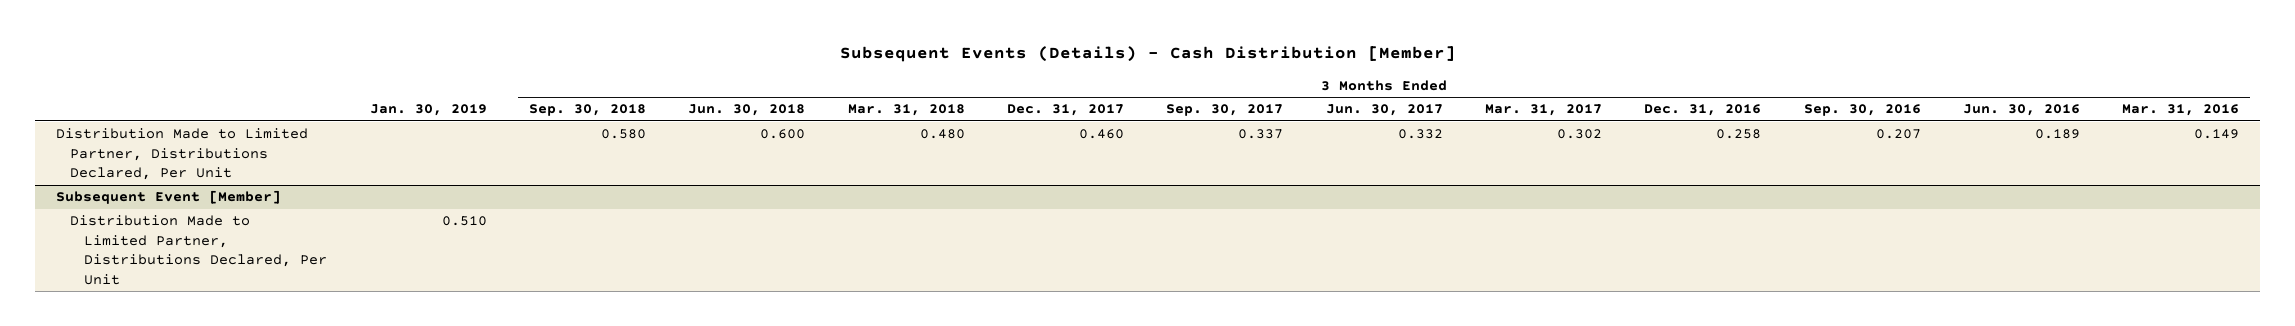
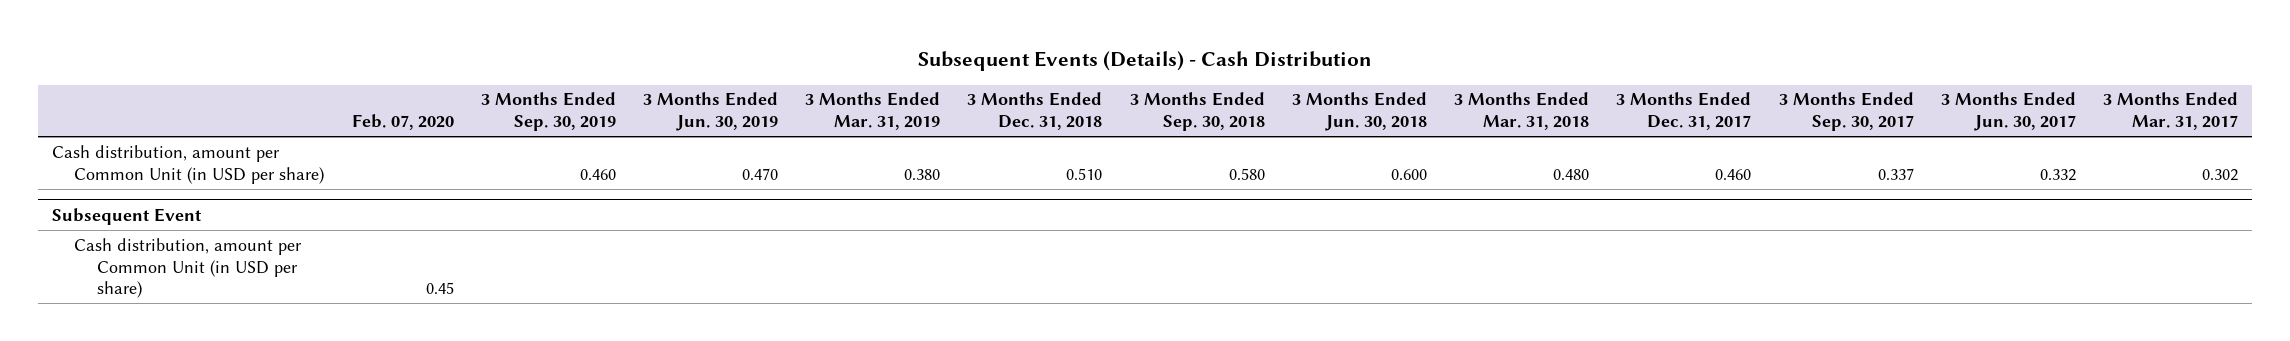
[839,46,1456,63] Subsequent Events (Details) - Cash Distribution [Member] -> [917,51,1372,72] Subsequent Events (Details) - Cash Distribution
[369,104,487,117] Jan. 30, 2019 -> none
[1644,104,1762,117] Dec. 31, 2016 -> none
[1803,104,1921,117] Sep. 30, 2016 -> none
[1962,104,2080,117] Jun. 30, 2016 -> none
[2122,104,2240,117] Mar. 31, 2016 -> none
none -> [351,114,454,131] Feb. 07, 2020
none -> [480,92,616,132] 3 Months Ended Sep. 30, 2019
none -> [642,92,778,132] 3 Months Ended Jun. 30, 2019
none -> [805,92,941,131] 3 Months Ended Mar. 31, 2019
none -> [967,92,1103,131] 3 Months Ended Dec. 31, 2018
[55,128,308,181] Distribution Made to Limited Partner, Distributions Declared, Per Unit -> [51,144,325,184] Cash distribution, amount per Common Unit (in USD per share)
[55,190,281,205] Subsequent Event [Member] -> [51,207,202,225] Subsequent Event
[70,215,328,286] Distribution Made to Limited Partner, Distributions Declared, Per Unit -> [74,237,303,299] Cash distribution, amount per Common Unit (in USD per share)

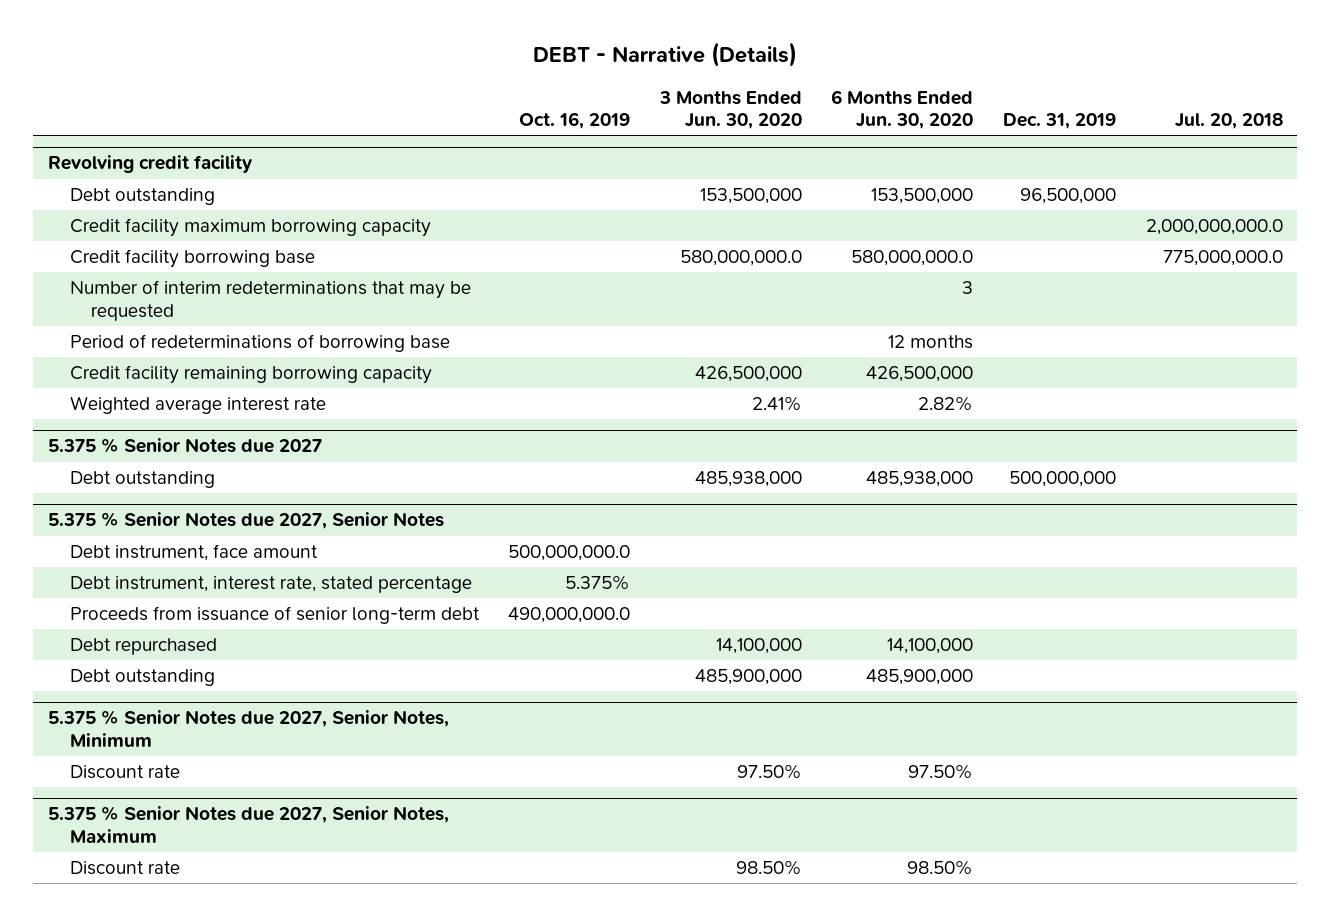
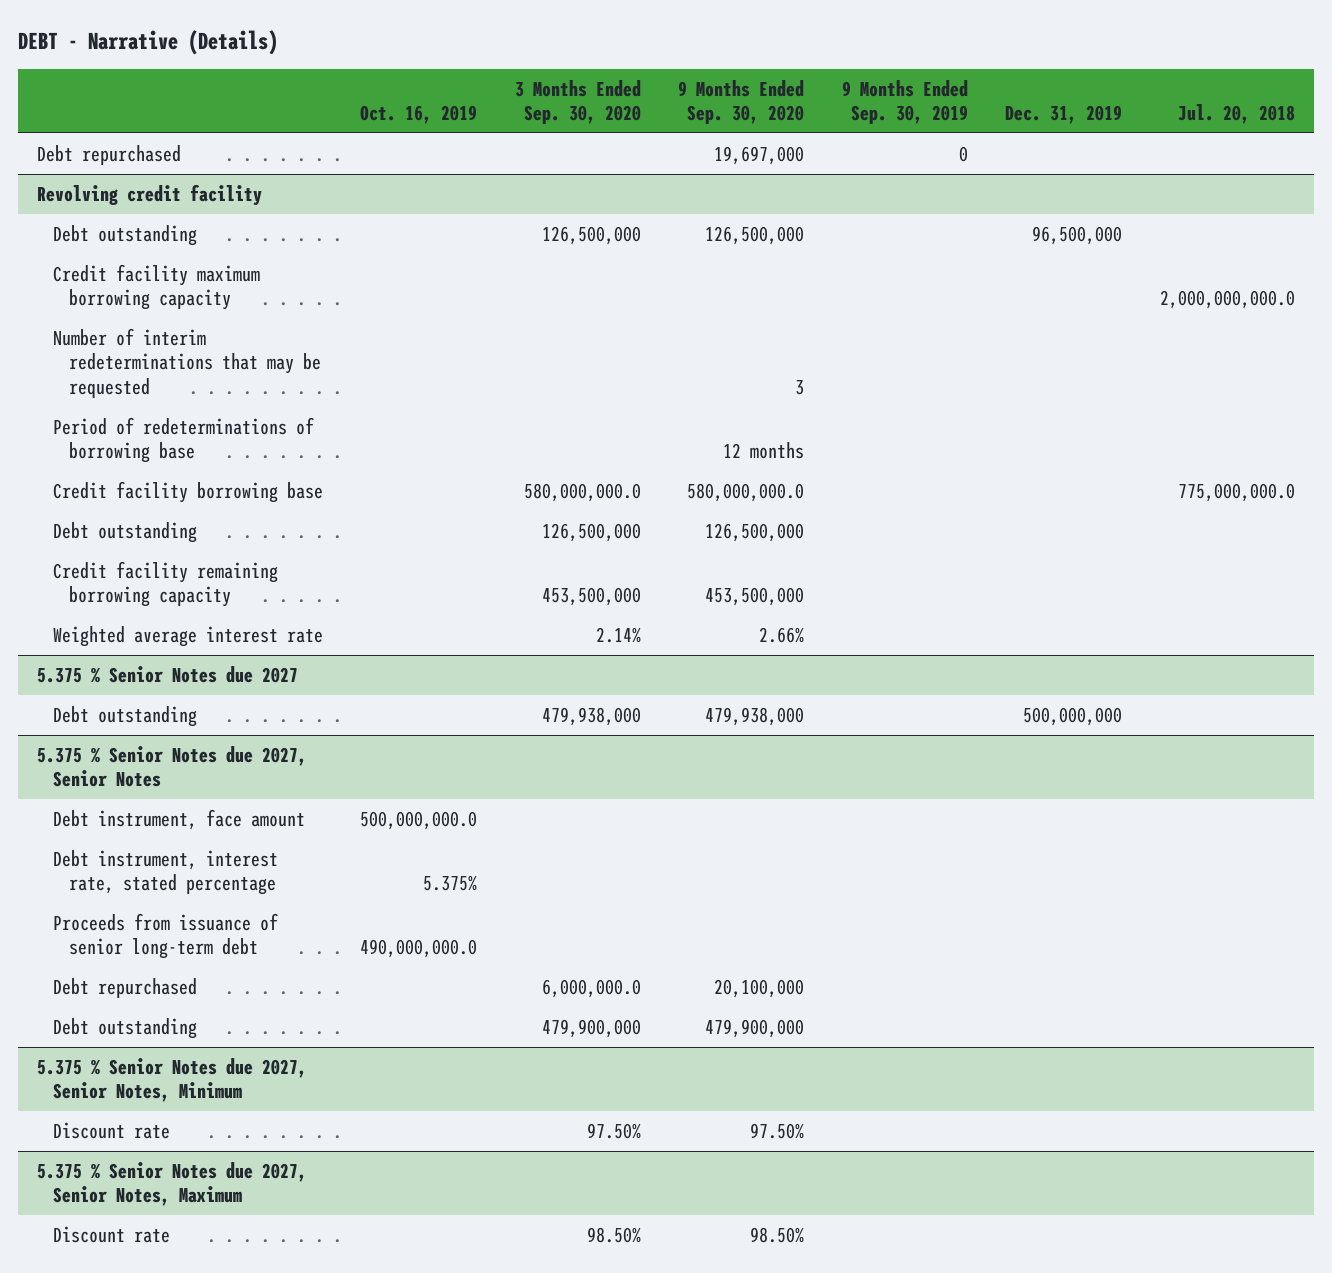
[658,90,802,130] 3 Months Ended Jun. 30, 2020 -> none
[831,89,974,130] 6 Months Ended Jun. 30, 2020 -> none
none -> [514,79,641,125] 3 Months Ended Sep. 30, 2020
none -> [678,79,805,125] 9 Months Ended Sep. 30, 2020
none -> [841,79,968,125] 9 Months Ended Sep. 30, 2019
none -> [37,144,182,165] Debt repurchased
[69,249,315,269] Credit facility borrowing base -> [52,480,323,503] Credit facility borrowing base
none -> [52,521,197,543] Debt outstanding

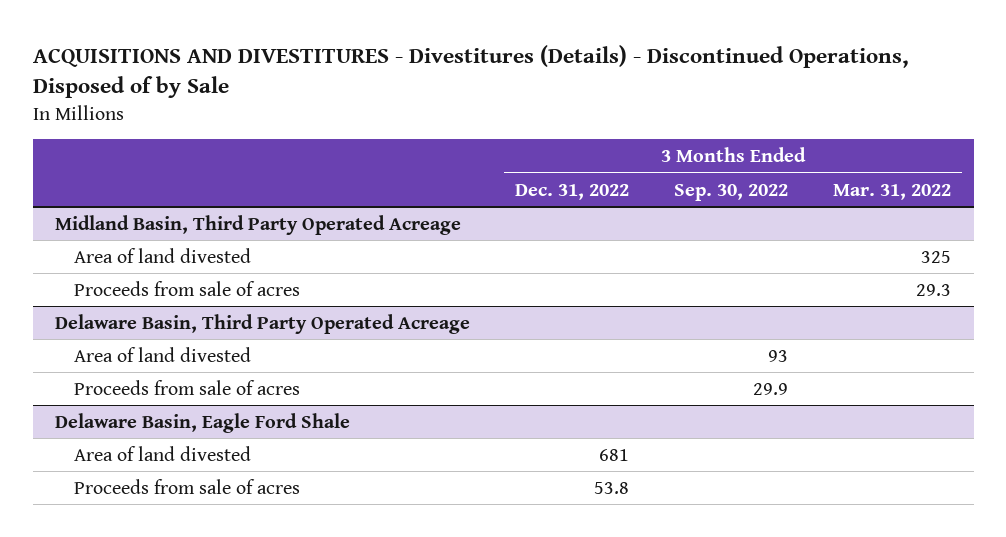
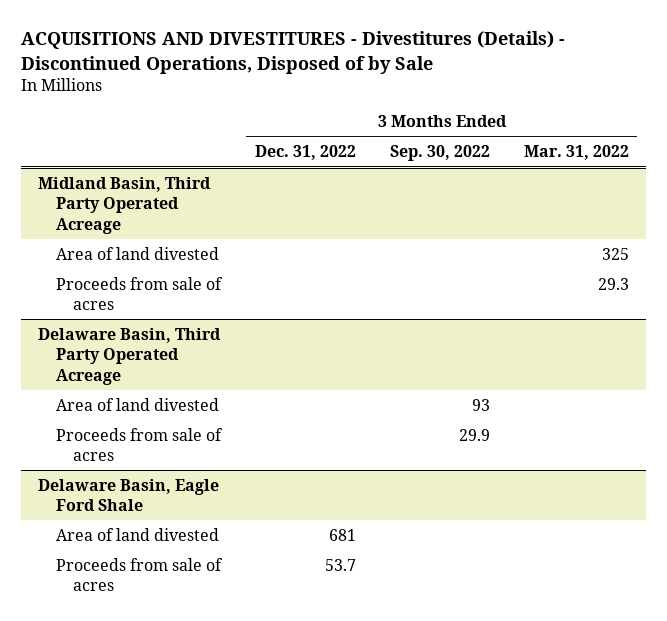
[594,481,630,494] 53.8 -> [324,558,356,571] 53.7

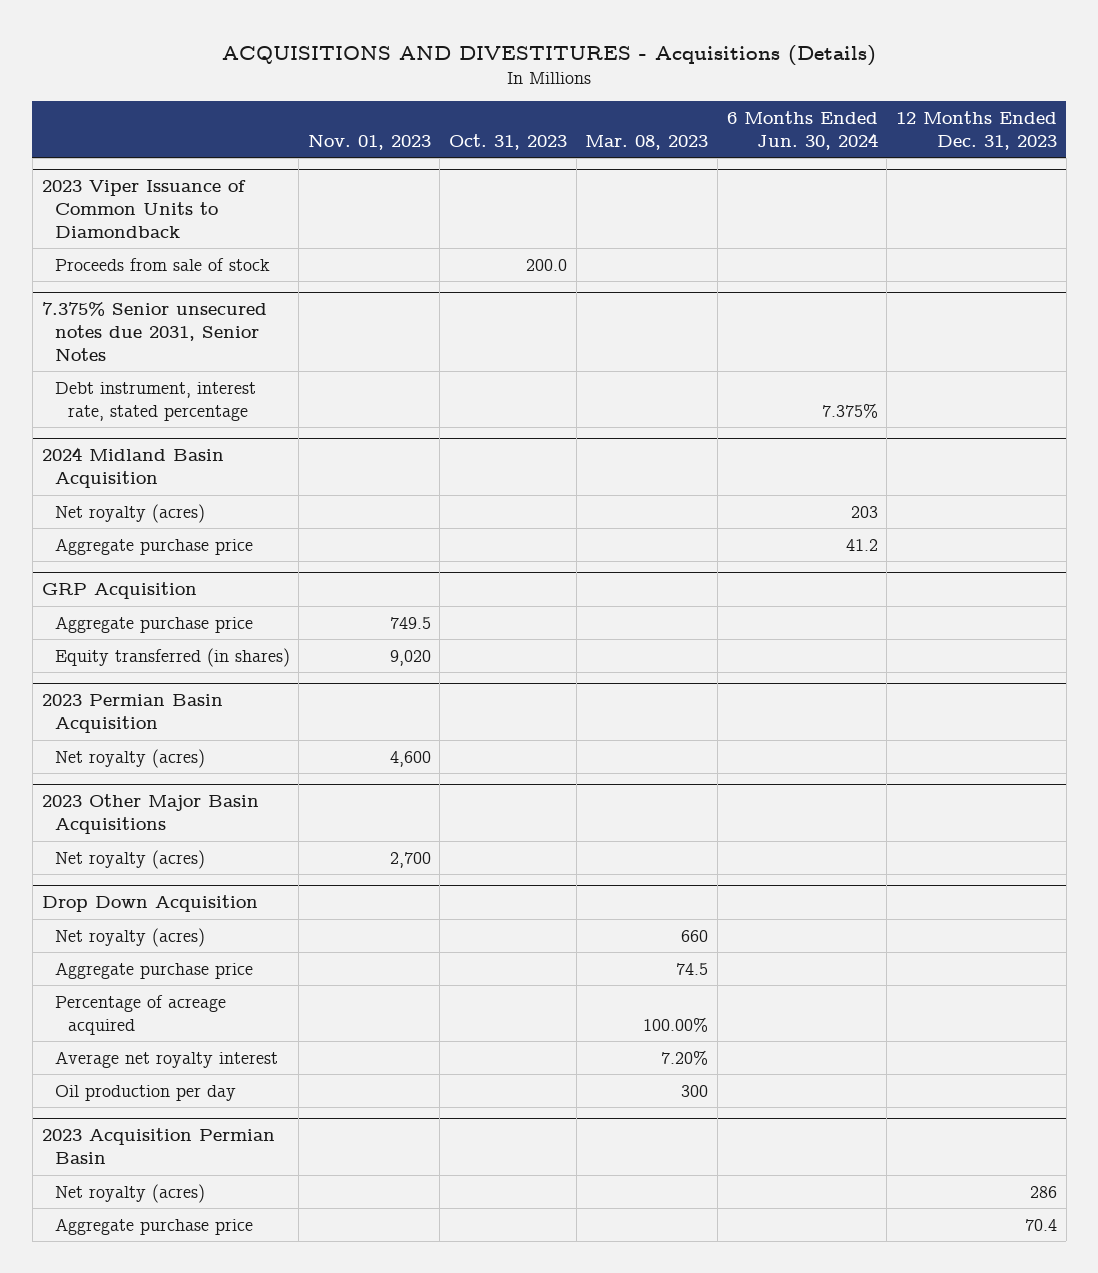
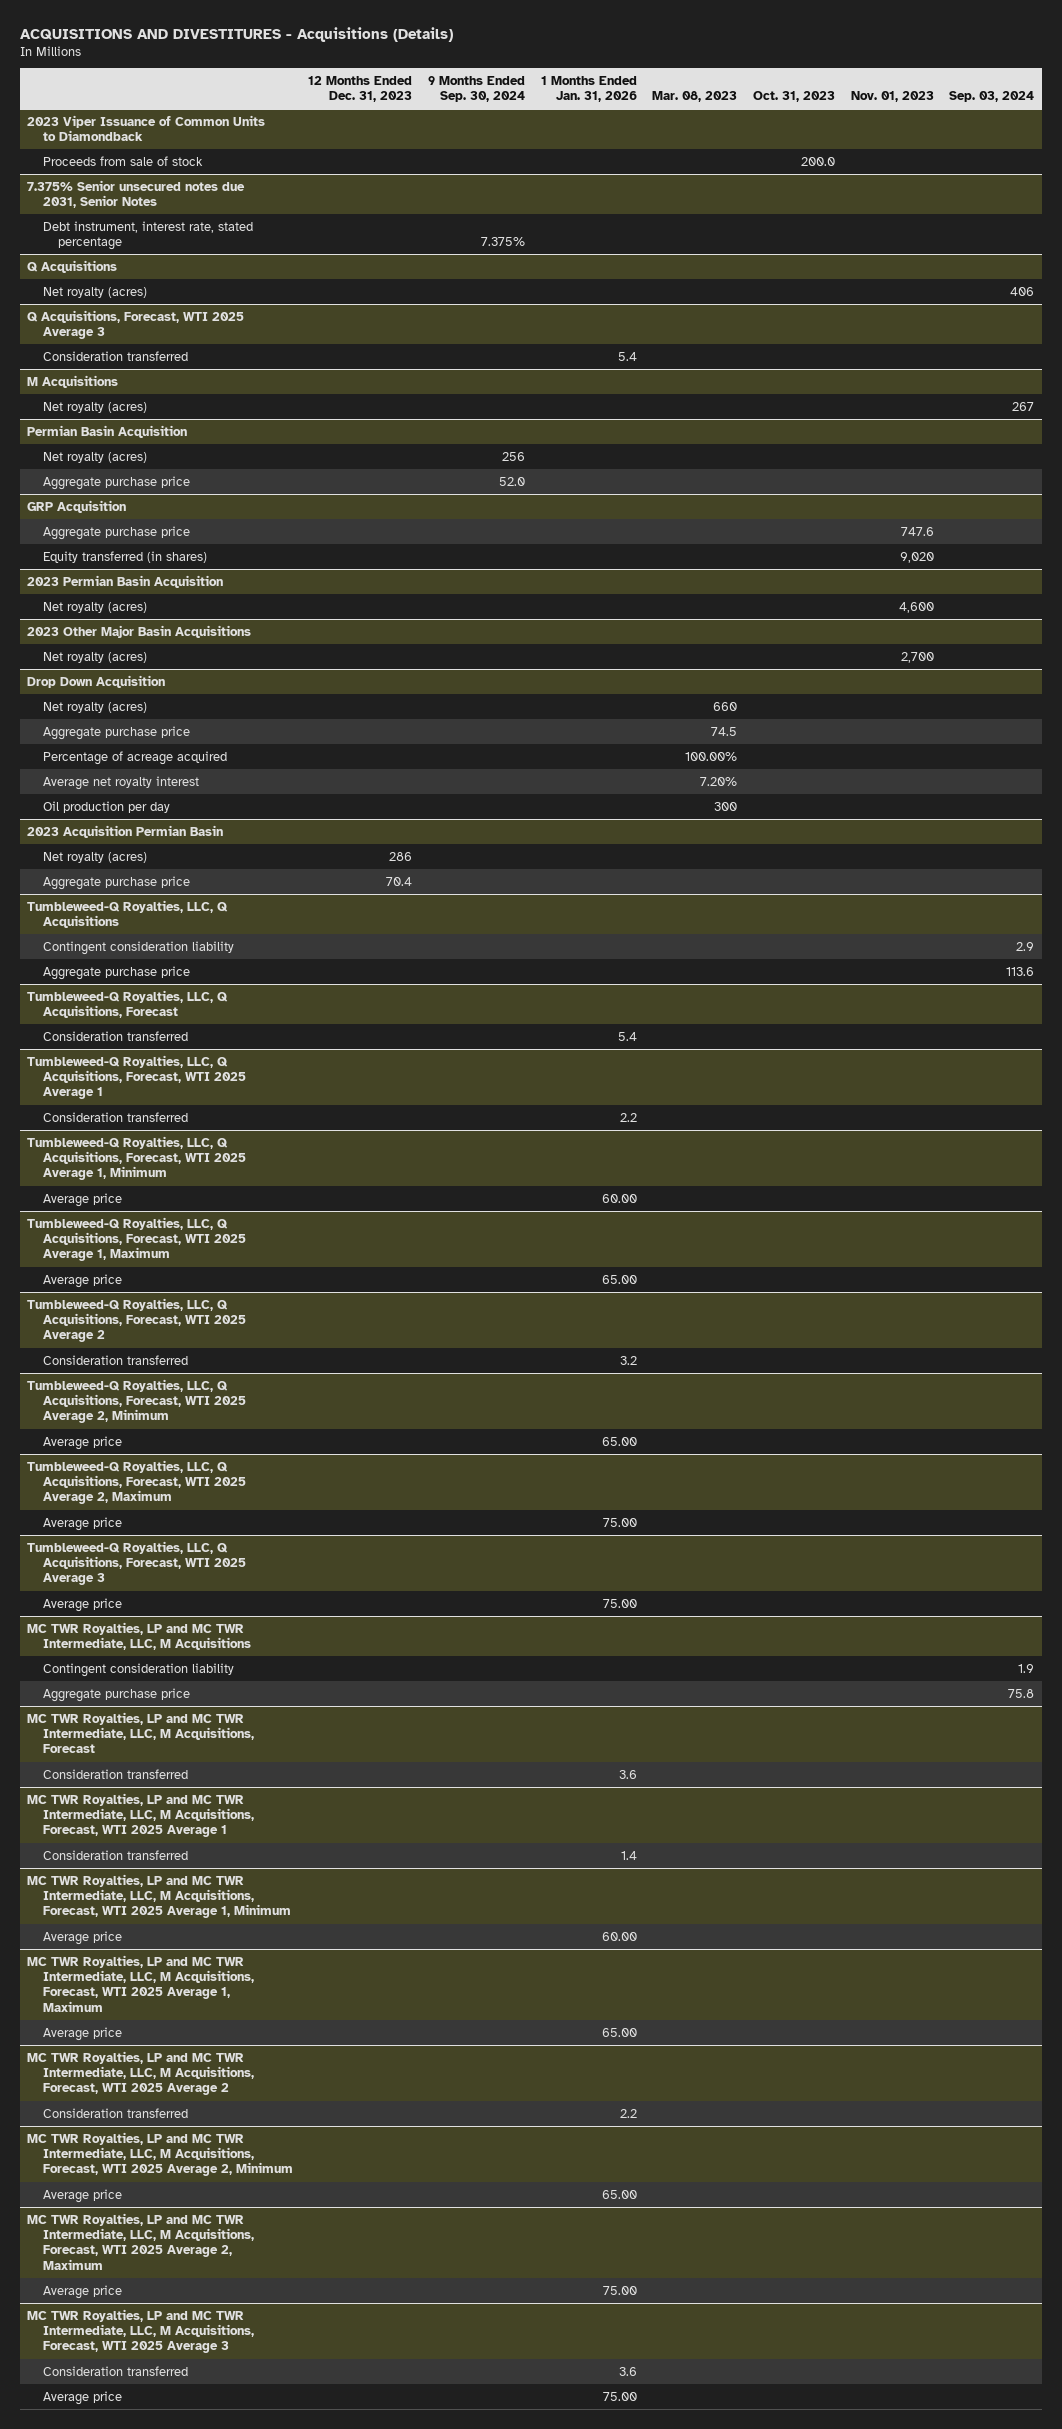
[726,110,878,150] 6 Months Ended Jun. 30, 2024 -> none
none -> [427,75,525,103] 9 Months Ended Sep. 30, 2024
none -> [540,75,637,103] 1 Months Ended Jan. 31, 2026
none -> [949,91,1035,103] Sep. 03, 2024
[41,447,224,489] 2024 Midland Basin Acquisition -> none
[54,503,205,523] Net royalty (acres) -> none
[54,537,253,555] Aggregate purchase price -> none
none -> [27,259,118,273] Q Acquisitions
none -> [42,286,147,298] Net royalty (acres)
none -> [27,309,245,339] Q Acquisitions, Forecast, WTI 2025 Average 3
none -> [42,350,188,361] Consideration transferred
none -> [27,374,119,388] M Acquisitions
none -> [42,401,147,413] Net royalty (acres)
none -> [27,424,188,438] Permian Basin Acquisition
none -> [42,451,147,463] Net royalty (acres)
none -> [42,475,190,490] Aggregate purchase price
[389,616,431,629] 749.5 -> [900,526,934,536] 747.6
none -> [27,899,229,928] Tumbleweed-Q Royalties, LLC, Q Acquisitions
none -> [42,940,234,955] Contingent consideration liability
none -> [42,965,190,980] Aggregate purchase price
none -> [27,989,229,1018] Tumbleweed-Q Royalties, LLC, Q Acquisitions, Forecast
none -> [42,1030,188,1041] Consideration transferred
none -> [27,1054,246,1100] Tumbleweed-Q Royalties, LLC, Q Acquisitions, Forecast, WTI 2025 Average 1
none -> [42,1111,188,1122] Consideration transferred
none -> [27,1135,246,1181] Tumbleweed-Q Royalties, LLC, Q Acquisitions, Forecast, WTI 2025 Average 1, Minimum
none -> [42,1192,122,1207] Average price
none -> [27,1216,246,1262] Tumbleweed-Q Royalties, LLC, Q Acquisitions, Forecast, WTI 2025 Average 1, Maximum
none -> [42,1273,122,1288] Average price
none -> [27,1297,246,1343] Tumbleweed-Q Royalties, LLC, Q Acquisitions, Forecast, WTI 2025 Average 2
none -> [42,1354,188,1365] Consideration transferred
none -> [27,1378,246,1424] Tumbleweed-Q Royalties, LLC, Q Acquisitions, Forecast, WTI 2025 Average 2, Minimum
none -> [42,1435,122,1450] Average price
none -> [27,1459,246,1505] Tumbleweed-Q Royalties, LLC, Q Acquisitions, Forecast, WTI 2025 Average 2, Maximum
none -> [42,1516,122,1531] Average price
none -> [27,1540,246,1586] Tumbleweed-Q Royalties, LLC, Q Acquisitions, Forecast, WTI 2025 Average 3
none -> [42,1597,122,1612] Average price
none -> [27,1621,251,1650] MC TWR Royalties, LP and MC TWR Intermediate, LLC, M Acquisitions
none -> [42,1662,234,1677] Contingent consideration liability
none -> [42,1687,190,1702] Aggregate purchase price
none -> [27,1711,254,1754] MC TWR Royalties, LP and MC TWR Intermediate, LLC, M Acquisitions, Forecast
none -> [42,1768,188,1779] Consideration transferred
none -> [27,1792,254,1838] MC TWR Royalties, LP and MC TWR Intermediate, LLC, M Acquisitions, Forecast, WTI 2025 Average 1
none -> [42,1849,188,1860] Consideration transferred
none -> [27,1873,291,1919] MC TWR Royalties, LP and MC TWR Intermediate, LLC, M Acquisitions, Forecast, WTI 2025 Average 1, Minimum
none -> [42,1930,122,1945] Average price
none -> [27,1954,254,2012] MC TWR Royalties, LP and MC TWR Intermediate, LLC, M Acquisitions, Forecast, WTI 2025 Average 1, Maximum
none -> [42,2026,122,2041] Average price
none -> [27,2050,254,2096] MC TWR Royalties, LP and MC TWR Intermediate, LLC, M Acquisitions, Forecast, WTI 2025 Average 2
none -> [42,2107,188,2118] Consideration transferred
none -> [27,2131,293,2177] MC TWR Royalties, LP and MC TWR Intermediate, LLC, M Acquisitions, Forecast, WTI 2025 Average 2, Minimum
none -> [42,2188,122,2203] Average price
none -> [27,2212,254,2270] MC TWR Royalties, LP and MC TWR Intermediate, LLC, M Acquisitions, Forecast, WTI 2025 Average 2, Maximum
none -> [42,2284,122,2299] Average price
none -> [27,2308,254,2354] MC TWR Royalties, LP and MC TWR Intermediate, LLC, M Acquisitions, Forecast, WTI 2025 Average 3
none -> [42,2365,188,2376] Consideration transferred
none -> [42,2390,122,2405] Average price

